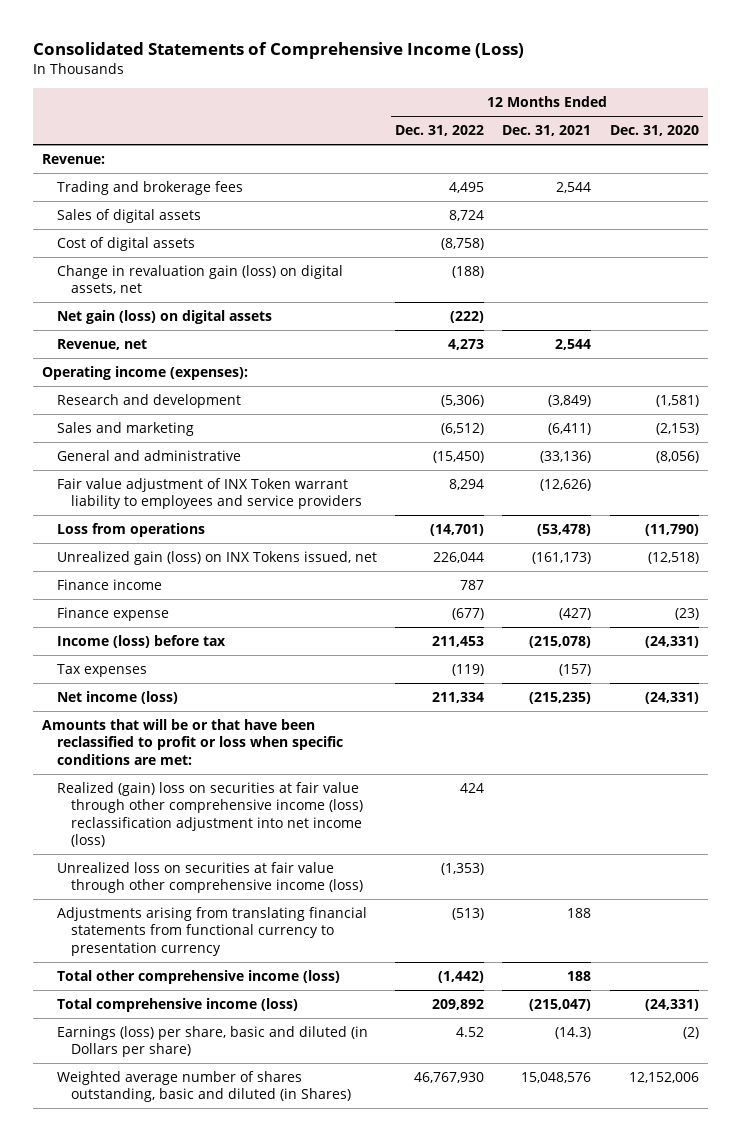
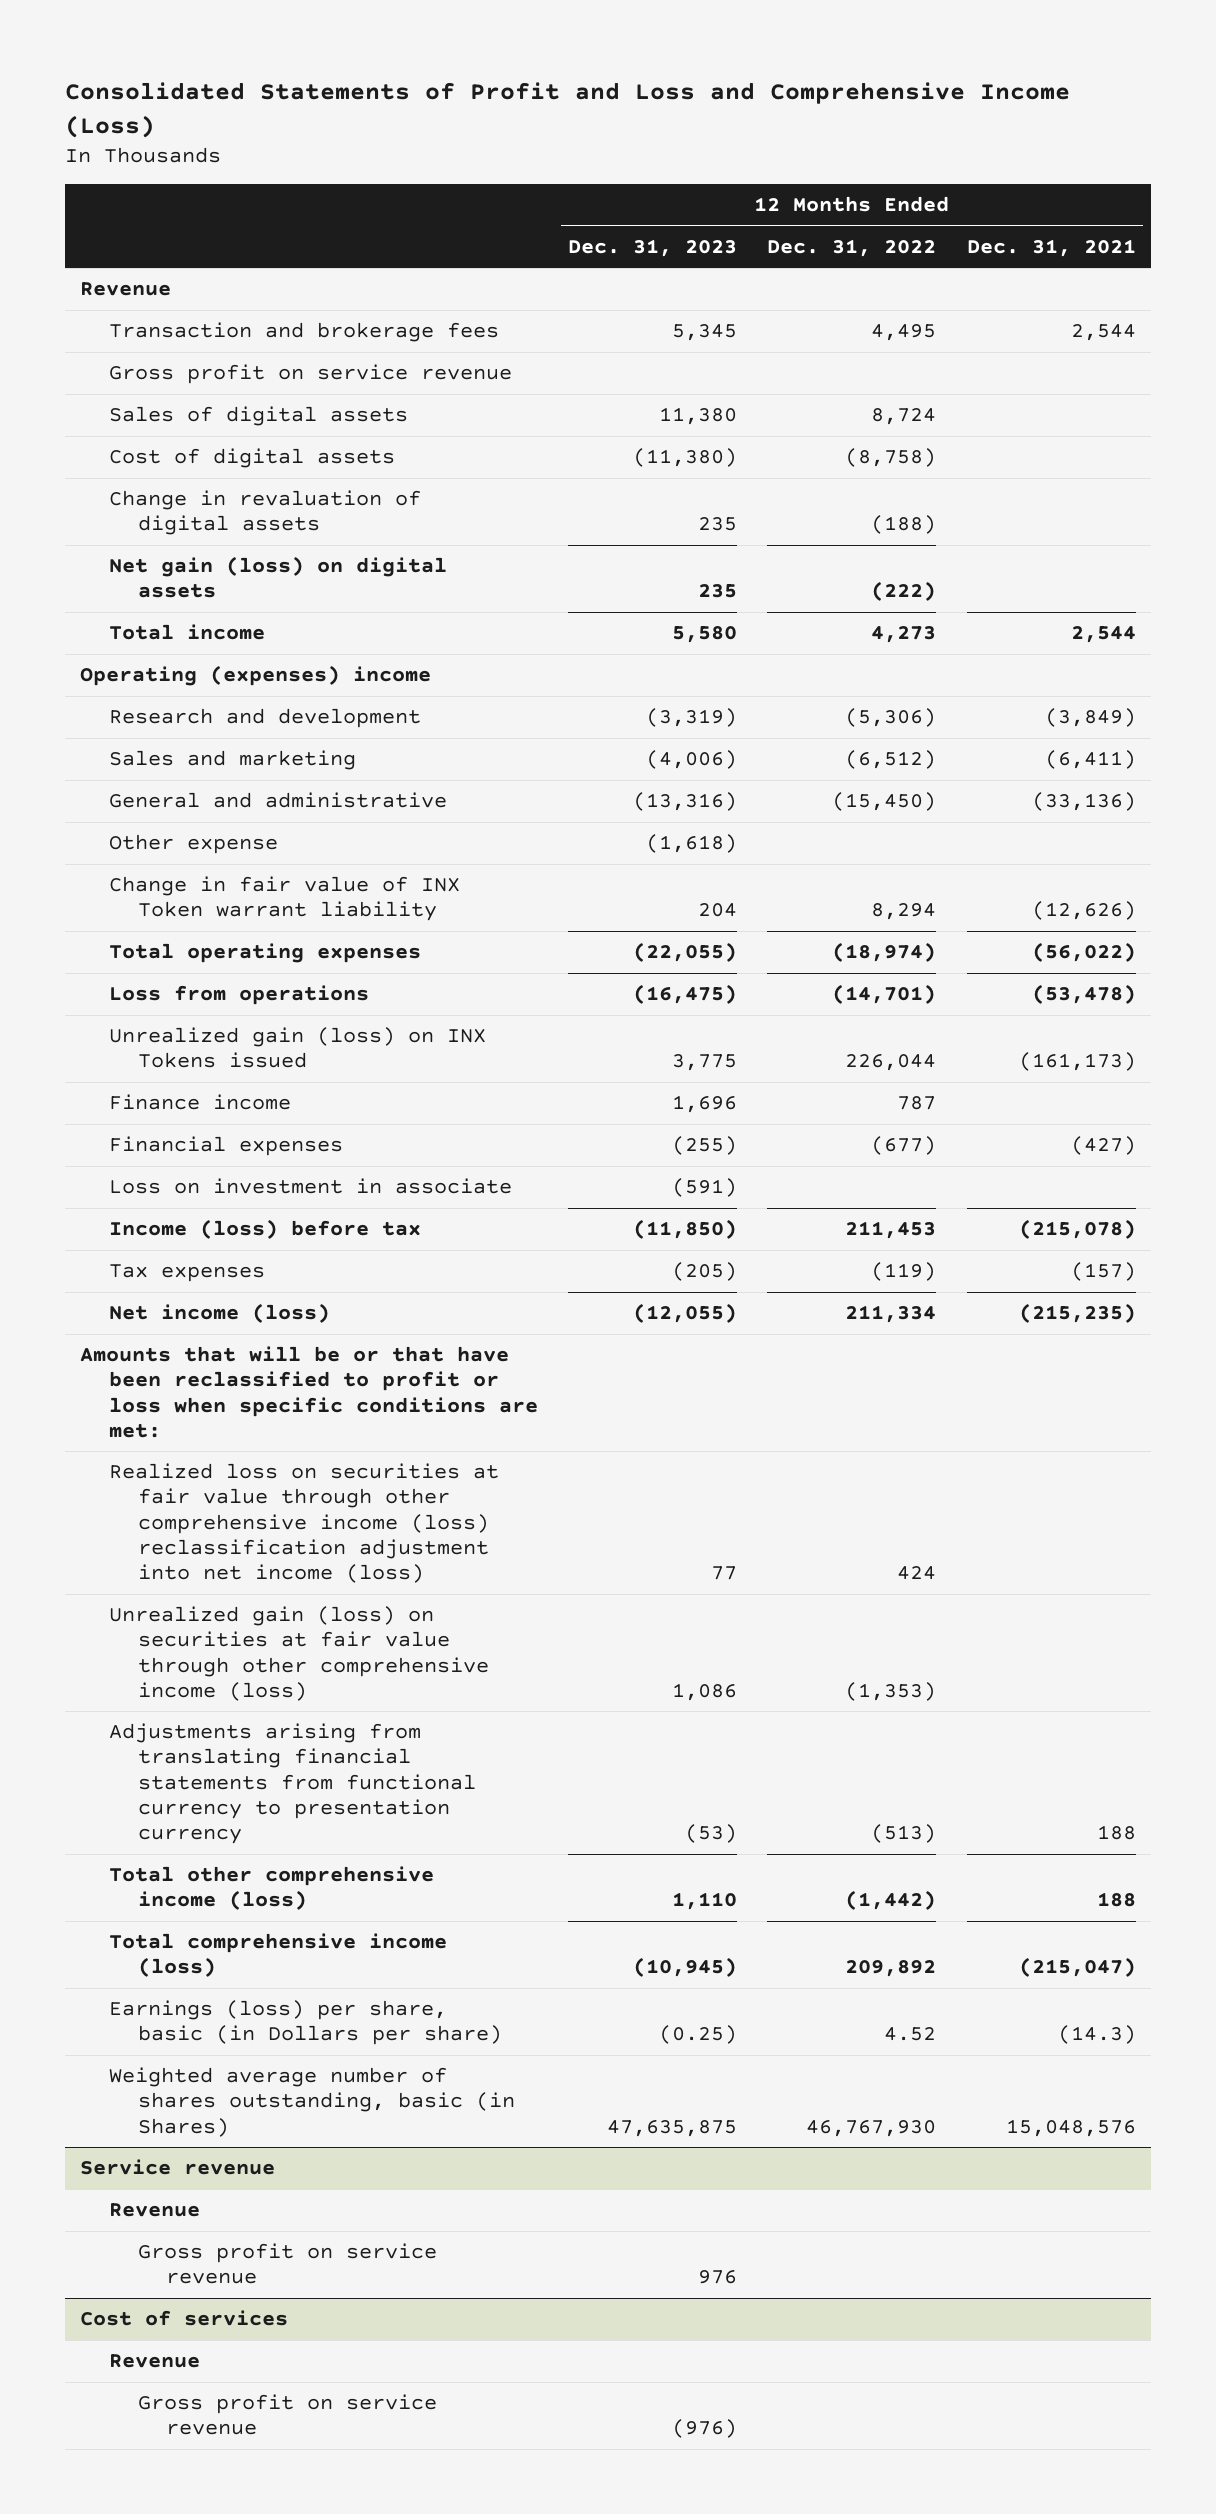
[33,42,525,60] Consolidated Statements of Comprehensive Income (Loss) -> [65,81,1071,138] Consolidated Statements of Profit and Loss and Comprehensive Income (Loss)
[609,125,699,137] Dec. 31, 2020 -> none
none -> [568,238,738,257] Dec. 31, 2023
[42,154,106,165] Revenue: -> [80,282,172,297] Revenue
[56,181,243,196] Trading and brokerage fees -> [108,322,499,343] Transaction and brokerage fees
none -> [108,364,512,385] Gross profit on service revenue
[56,265,343,295] Change in revaluation gain (loss) on digital assets, net -> [108,490,421,536] Change in revaluation of digital assets
[56,339,147,351] Revenue, net -> [108,624,265,641] Total income
[42,366,249,381] Operating income (expenses): -> [80,665,432,687] Operating (expenses) income
none -> [108,834,278,855] Other expense
[56,478,363,510] Fair value adjustment of INX Token warrant liability to employees and service providers -> [108,876,460,922] Change in fair value of INX Token warrant liability
none -> [108,943,421,964] Total operating expenses
[56,551,377,566] Unrealized gain (loss) on INX Tokens issued, net -> [108,1027,486,1069] Unrealized gain (loss) on INX Tokens issued
[56,607,169,622] Finance expense -> [108,1136,343,1157] Financial expenses
none -> [108,1178,512,1195] Loss on investment in associate
[56,782,364,848] Realized (gain) loss on securities at fair value through other comprehensive income (loss) reclassification adjustment into net income (loss) -> [108,1463,499,1584] Realized loss on securities at fair value through other comprehensive income (loss) reclassification adjustment into net income (loss)
[56,862,364,894] Unrealized loss on securities at fair value through other comprehensive income (loss) -> [108,1606,489,1701] Unrealized gain (loss) on securities at fair value through other comprehensive income (loss)
[56,1026,368,1058] Earnings (loss) per share, basic and diluted (in Dollars per share) -> [108,2000,502,2046] Earnings (loss) per share, basic (in Dollars per share)
[56,1071,352,1103] Weighted average number of shares outstanding, basic and diluted (in Shares) -> [108,2067,515,2137] Weighted average number of shares outstanding, basic (in Shares)
none -> [80,2159,276,2176] Service revenue
none -> [108,2203,200,2218] Revenue
none -> [137,2243,437,2285] Gross profit on service revenue
none -> [80,2310,289,2327] Cost of services
none -> [108,2354,200,2369] Revenue
none -> [137,2394,437,2436] Gross profit on service revenue

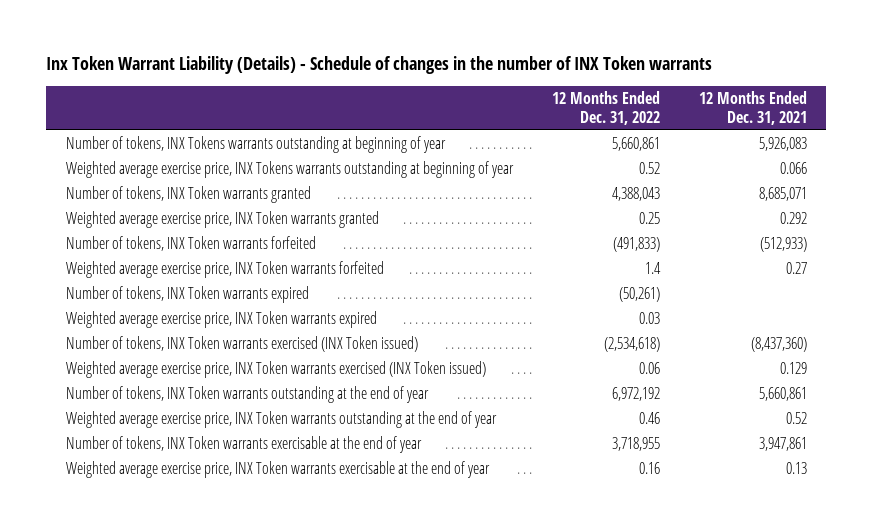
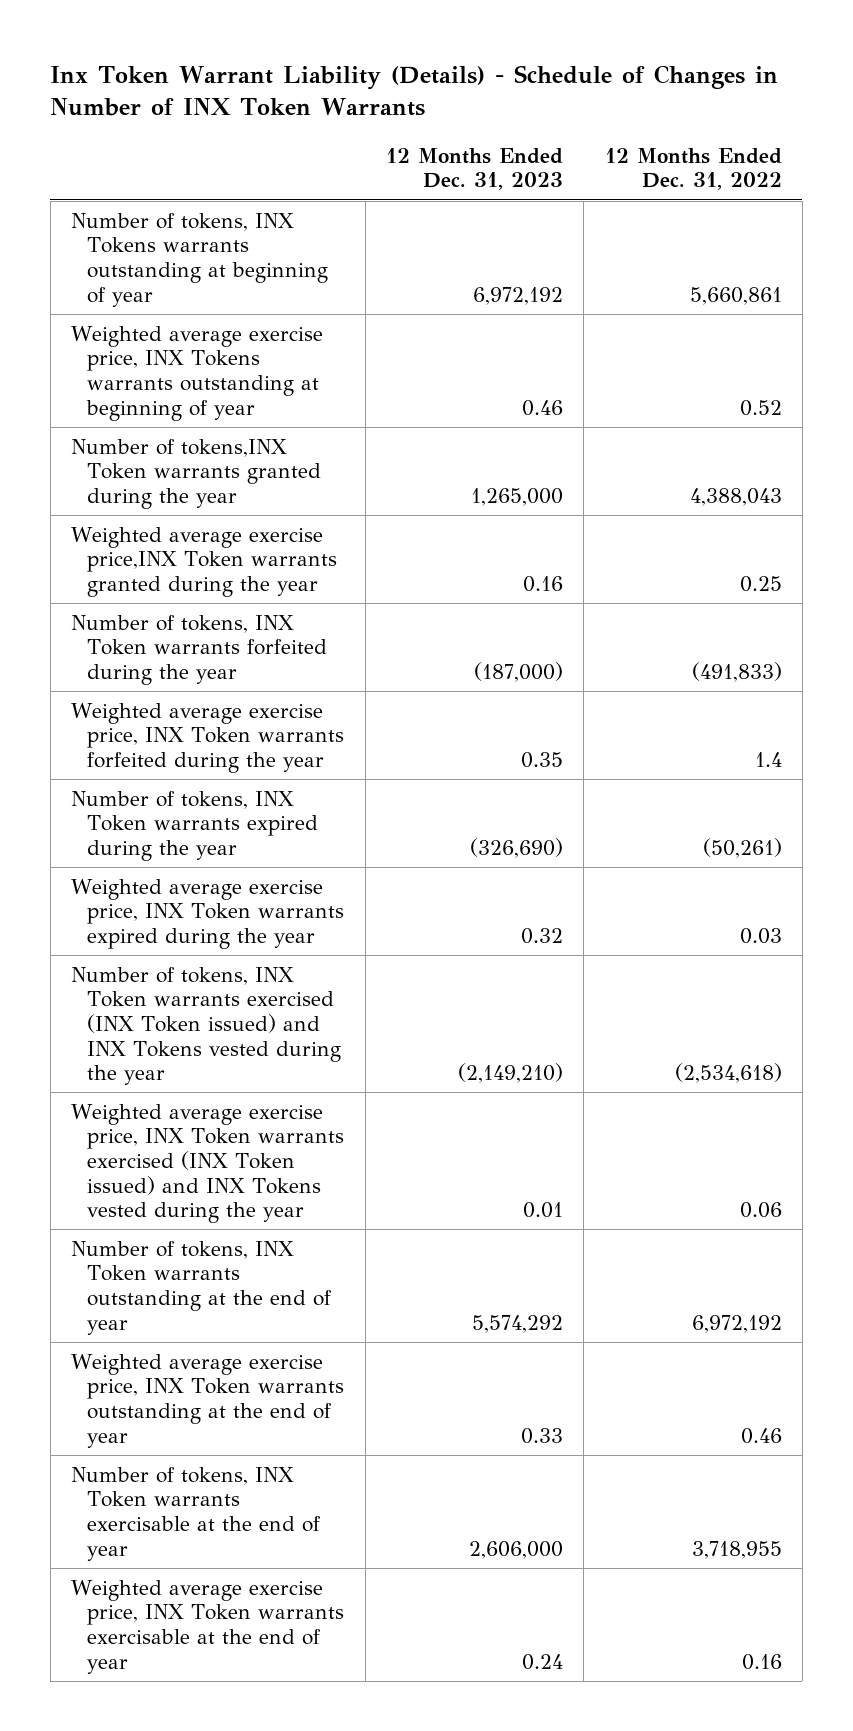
[46,56,713,75] Inx Token Warrant Liability (Details) - Schedule of changes in the number of INX Token warrants -> [50,64,779,117] Inx Token Warrant Liability (Details) - Schedule of Changes in Number of INX Token Warrants
[698,90,807,125] 12 Months Ended Dec. 31, 2021 -> none
none -> [385,147,563,191] 12 Months Ended Dec. 31, 2023
[65,185,311,203] Number of tokens, INX Token warrants granted -> [70,438,322,509] Number of tokens,INX Token warrants granted during the year
[65,210,379,228] Weighted average exercise price, INX Token warrants granted -> [70,526,338,597] Weighted average exercise price,INX Token warrants granted during the year
[65,235,316,251] Number of tokens, INX Token warrants forfeited -> [70,614,328,685] Number of tokens, INX Token warrants forfeited during the year
[65,260,384,278] Weighted average exercise price, INX Token warrants forfeited -> [70,702,345,773] Weighted average exercise price, INX Token warrants forfeited during the year
[65,285,309,303] Number of tokens, INX Token warrants expired -> [70,790,319,861] Number of tokens, INX Token warrants expired during the year
[65,310,377,328] Weighted average exercise price, INX Token warrants expired -> [70,878,345,949] Weighted average exercise price, INX Token warrants expired during the year
[65,335,418,352] Number of tokens, INX Token warrants exercised (INX Token issued) -> [70,966,342,1086] Number of tokens, INX Token warrants exercised (INX Token issued) and INX Tokens vested during the year
[65,360,486,378] Weighted average exercise price, INX Token warrants exercised (INX Token issued) -> [70,1103,345,1224] Weighted average exercise price, INX Token warrants exercised (INX Token issued) and INX Tokens vested during the year

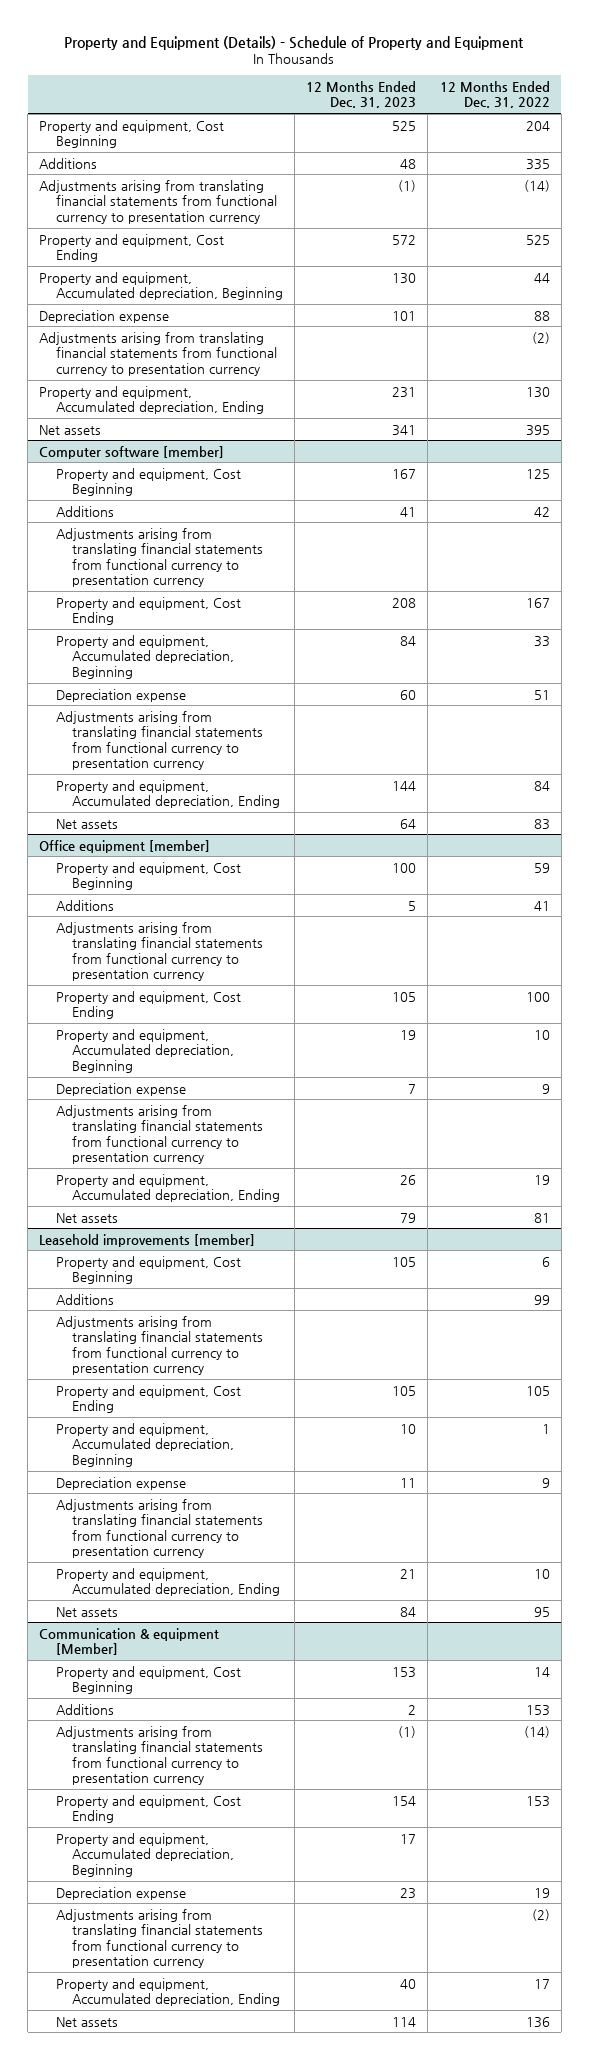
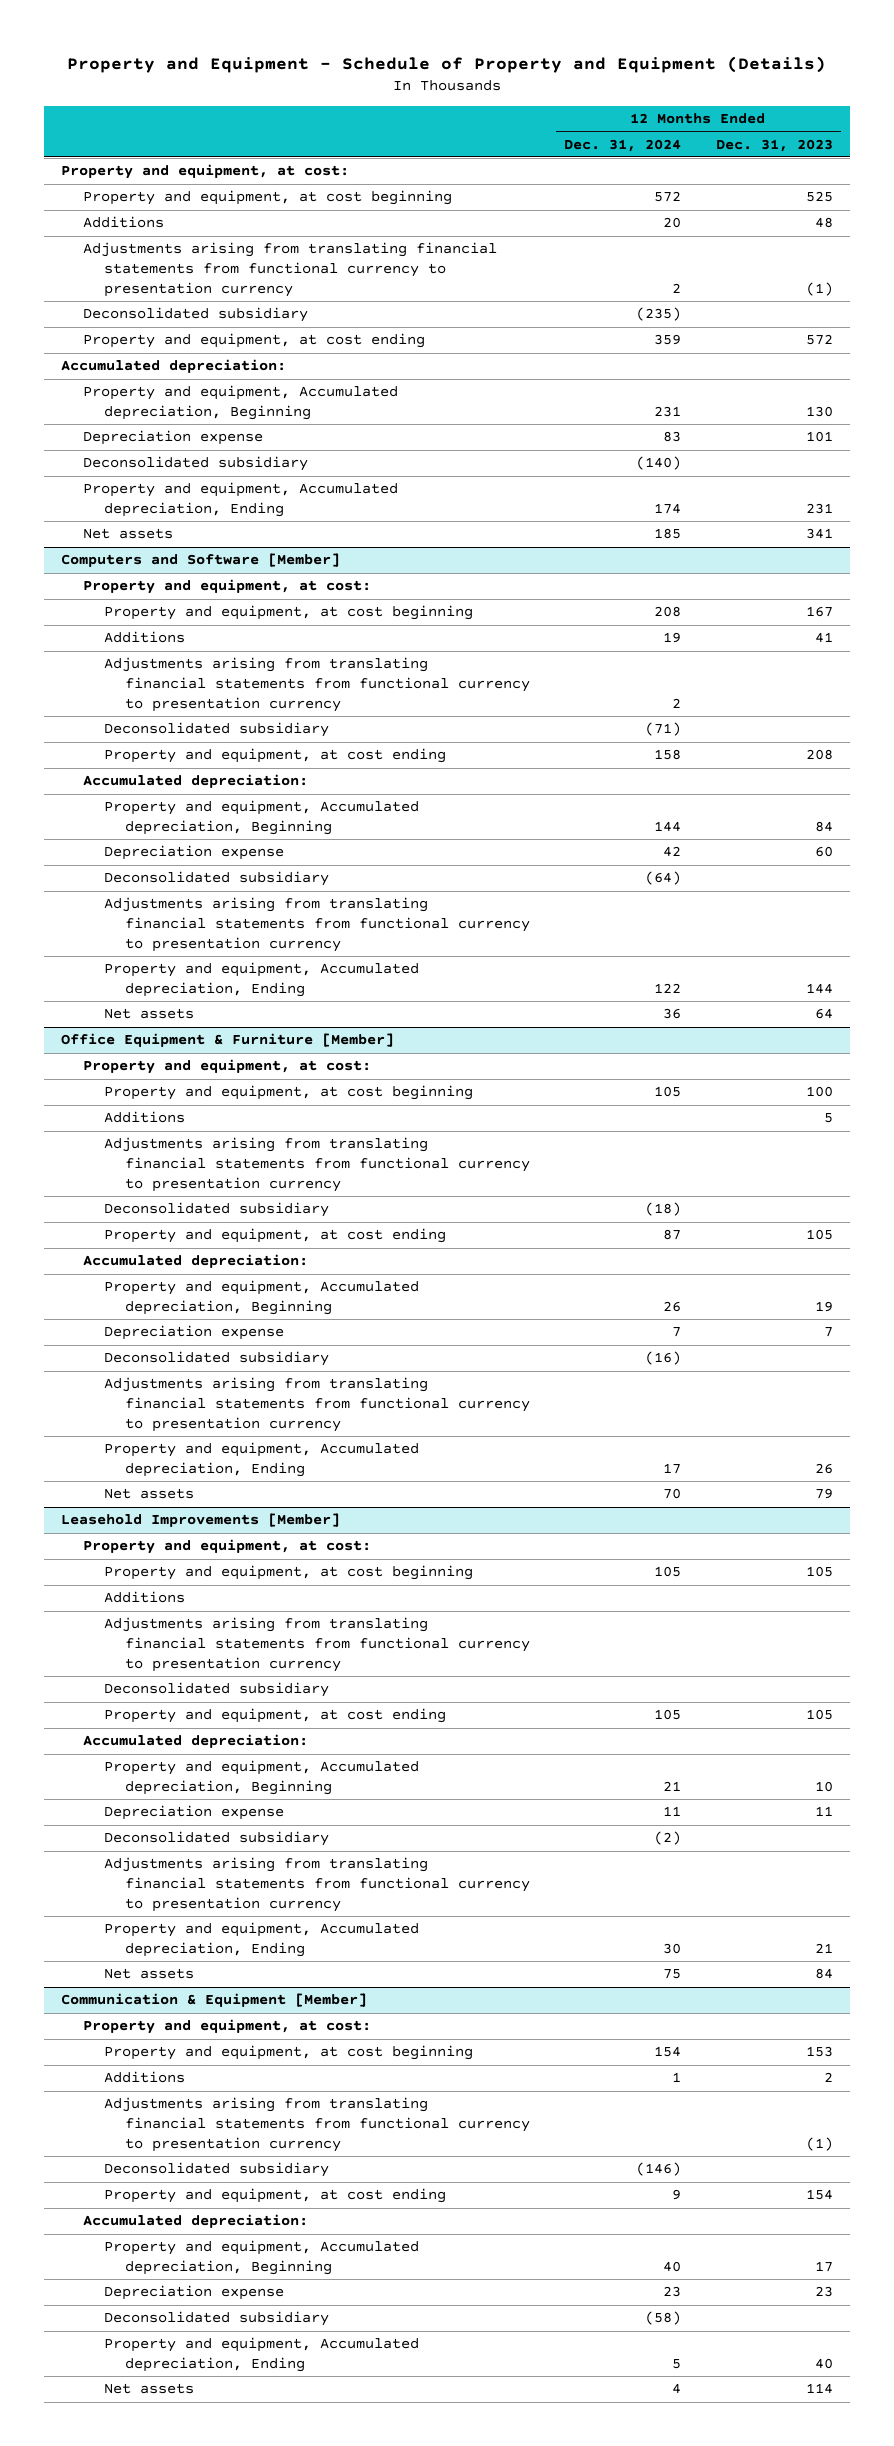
[64,35,525,50] Property and Equipment (Details) - Schedule of Property and Equipment -> [66,55,826,73] Property and Equipment - Schedule of Property and Equipment (Details)
[439,80,550,109] 12 Months Ended Dec. 31, 2022 -> none
none -> [564,138,682,152] Dec. 31, 2024
none -> [61,164,350,180] Property and equipment, at cost:
[39,119,225,149] Property and equipment, Cost Beginning -> [82,190,452,206] Property and equipment, at cost beginning
none -> [82,307,308,323] Deconsolidated subsidiary
[39,233,225,263] Property and equipment, Cost Ending -> [82,333,425,349] Property and equipment, at cost ending
none -> [61,359,287,374] Accumulated depreciation:
[39,331,277,376] Adjustments arising from translating financial statements from functional currency to presentation currency -> none
none -> [82,456,308,472] Deconsolidated subsidiary
[39,445,225,459] Computer software [member] -> [61,553,341,568] Computers and Software [Member]
none -> [82,579,371,595] Property and equipment, at cost:
[55,467,241,497] Property and equipment, Cost Beginning -> [103,605,473,621] Property and equipment, at cost beginning
none -> [103,722,329,738] Deconsolidated subsidiary
[55,596,241,626] Property and equipment, Cost Ending -> [103,748,446,764] Property and equipment, at cost ending
none -> [82,774,308,789] Accumulated depreciation:
none -> [103,871,329,887] Deconsolidated subsidiary
[39,839,211,853] Office equipment [member] -> [61,1033,395,1048] Office Equipment & Furniture [Member]
none -> [82,1059,371,1075] Property and equipment, at cost:
[55,861,241,891] Property and equipment, Cost Beginning -> [103,1085,473,1101] Property and equipment, at cost beginning
none -> [103,1202,329,1218] Deconsolidated subsidiary
[55,990,241,1020] Property and equipment, Cost Ending -> [103,1228,446,1244] Property and equipment, at cost ending
none -> [82,1254,308,1269] Accumulated depreciation:
none -> [103,1351,329,1367] Deconsolidated subsidiary
[39,1233,256,1247] Leasehold improvements [member] -> [61,1513,341,1528] Leasehold Improvements [Member]
none -> [82,1539,371,1555] Property and equipment, at cost:
[55,1255,241,1285] Property and equipment, Cost Beginning -> [103,1565,473,1581] Property and equipment, at cost beginning
none -> [103,1682,329,1698] Deconsolidated subsidiary
[55,1384,241,1414] Property and equipment, Cost Ending -> [103,1708,446,1724] Property and equipment, at cost ending
none -> [82,1734,308,1749] Accumulated depreciation:
none -> [103,1831,329,1847] Deconsolidated subsidiary
[39,1627,220,1656] Communication & equipment [Member] -> [61,1993,368,2008] Communication & Equipment [Member]
none -> [82,2019,371,2035] Property and equipment, at cost:
[55,1665,241,1695] Property and equipment, Cost Beginning -> [103,2045,473,2061] Property and equipment, at cost beginning
none -> [103,2162,329,2178] Deconsolidated subsidiary
[55,1794,241,1824] Property and equipment, Cost Ending -> [103,2188,446,2204] Property and equipment, at cost ending
none -> [82,2214,308,2229] Accumulated depreciation:
[55,1908,264,1969] Adjustments arising from translating financial statements from functional currency to presentation currency -> none
none -> [103,2311,329,2327] Deconsolidated subsidiary

